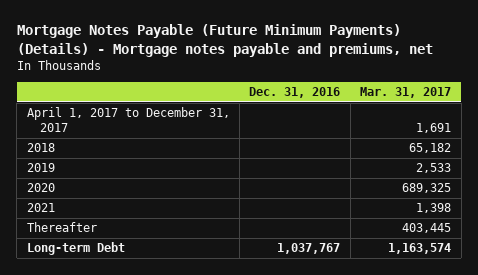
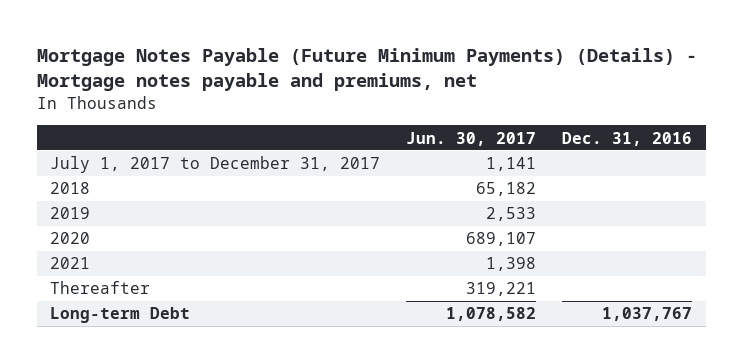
[360,87,452,99] Mar. 31, 2017 -> none
none -> [406,131,537,146] Jun. 30, 2017
[26,107,230,133] April 1, 2017 to December 31, 2017 -> [50,156,381,174] July 1, 2017 to December 31, 2017

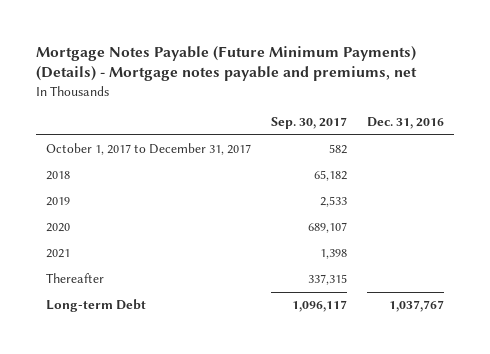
[406,131,537,146] Jun. 30, 2017 -> none
none -> [271,117,348,130] Sep. 30, 2017
[50,156,381,174] July 1, 2017 to December 31, 2017 -> [45,143,251,156] October 1, 2017 to December 31, 2017

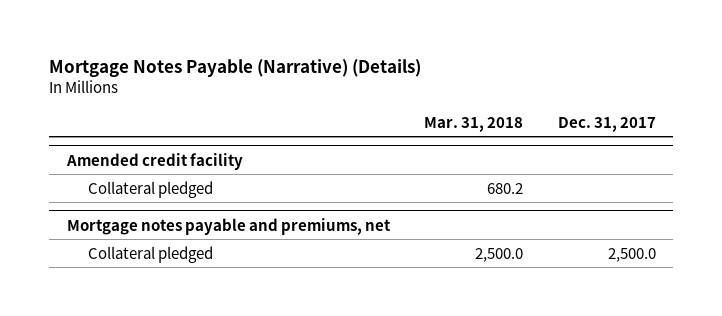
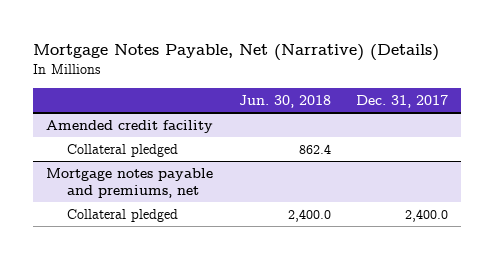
[49,58,422,77] Mortgage Notes Payable (Narrative) (Details) -> [33,44,440,62] Mortgage Notes Payable, Net (Narrative) (Details)
[424,116,524,132] Mar. 31, 2018 -> none
none -> [238,94,331,108] Jun. 30, 2018
[607,247,656,262] 2,500.0 -> [405,208,449,222] 2,400.0

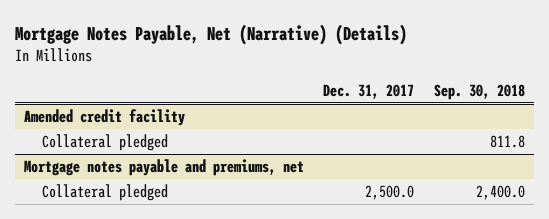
[238,94,331,108] Jun. 30, 2018 -> none
none -> [433,83,525,100] Sep. 30, 2018
[405,208,449,222] 2,400.0 -> [365,185,415,201] 2,500.0

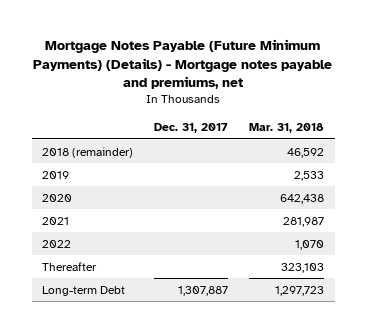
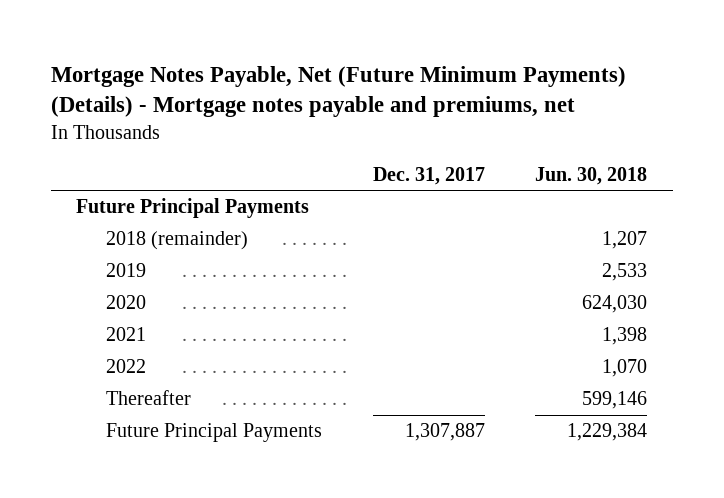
[33,39,333,90] Mortgage Notes Payable (Future Minimum Payments) (Details) - Mortgage notes payable and premiums, net -> [50,65,626,118] Mortgage Notes Payable, Net (Future Minimum Payments) (Details) - Mortgage notes payable and premiums, net
[249,123,325,134] Mar. 31, 2018 -> none
none -> [535,166,648,185] Jun. 30, 2018
none -> [76,198,310,219] Future Principal Payments
[42,285,126,296] Long-term Debt -> [105,423,322,443] Future Principal Payments

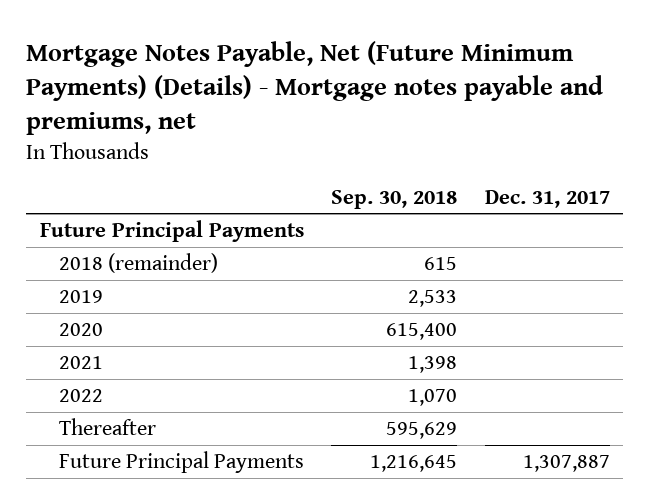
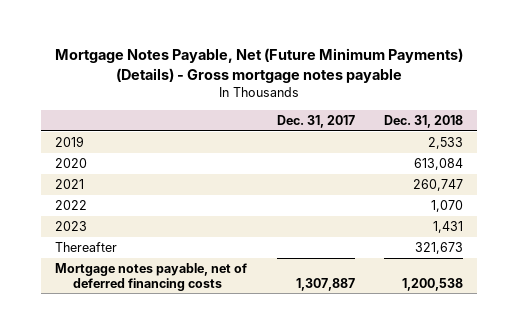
[26,40,604,135] Mortgage Notes Payable, Net (Future Minimum Payments) (Details) - Mortgage notes payable and premiums, net -> [55,48,464,84] Mortgage Notes Payable, Net (Future Minimum Payments) (Details) - Gross mortgage notes payable
[331,189,458,209] Sep. 30, 2018 -> none
none -> [383,114,463,128] Dec. 31, 2018
[40,220,305,243] Future Principal Payments -> none
[59,253,219,274] 2018 (remainder) -> none
none -> [55,221,88,232] 2023
[59,451,305,474] Future Principal Payments -> [55,263,248,291] Mortgage notes payable, net of deferred financing costs

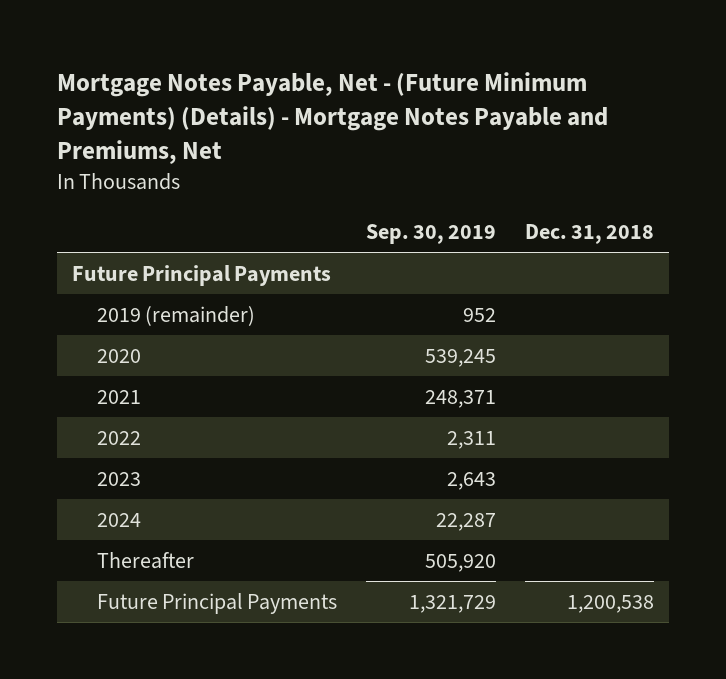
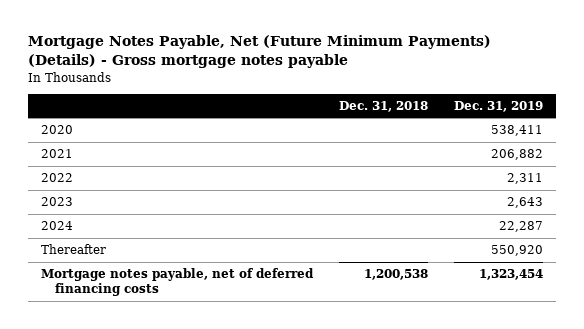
[57,72,609,165] Mortgage Notes Payable, Net - (Future Minimum Payments) (Details) - Mortgage Notes Payable and Premiums, Net -> [27,35,491,69] Mortgage Notes Payable, Net (Future Minimum Payments) (Details) - Gross mortgage notes payable
[366,223,497,244] Sep. 30, 2019 -> none
none -> [453,100,543,112] Dec. 31, 2019
[71,264,331,286] Future Principal Payments -> none
[96,305,255,326] 2019 (remainder) -> none
[96,592,337,614] Future Principal Payments -> [40,268,314,297] Mortgage notes payable, net of deferred financing costs

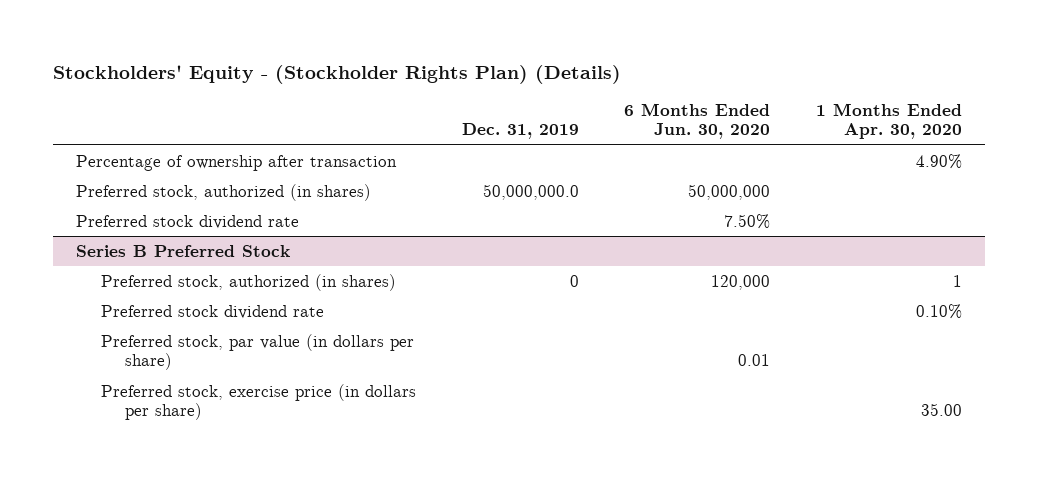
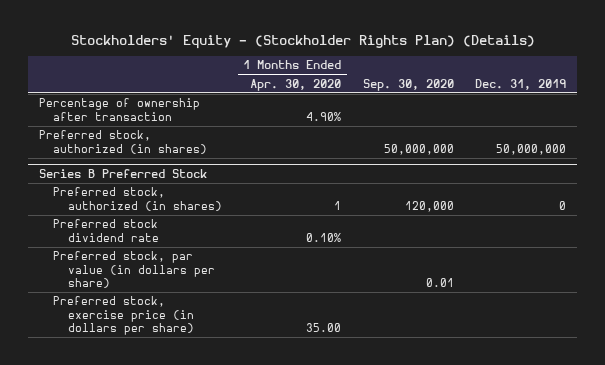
[624,102,771,140] 6 Months Ended Jun. 30, 2020 -> none
none -> [362,78,454,91] Sep. 30, 2020
[76,214,300,229] Preferred stock dividend rate -> none
[482,183,579,200] 50,000,000.0 -> [496,143,567,155] 50,000,000

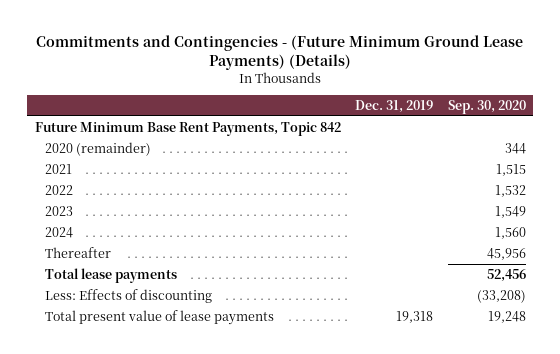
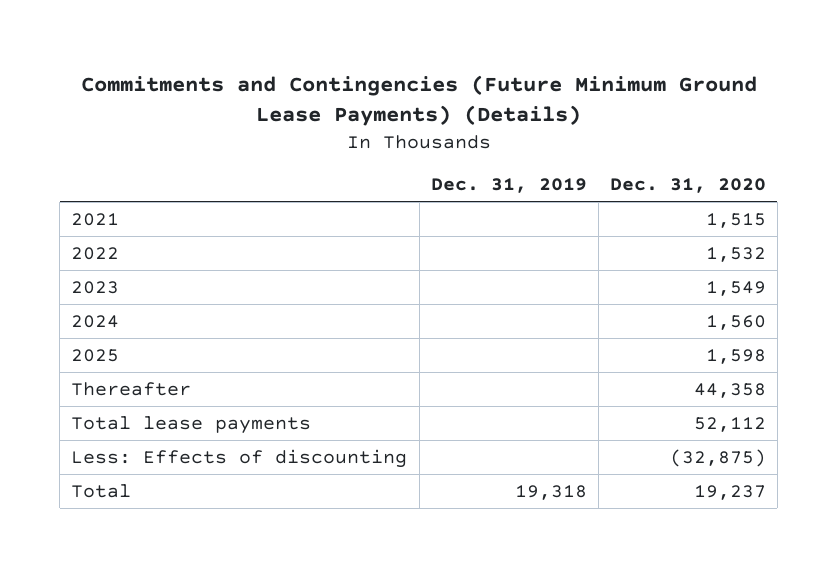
[36,34,524,70] Commitments and Contingencies - (Future Minimum Ground Lease Payments) (Details) -> [80,74,757,127] Commitments and Contingencies (Future Minimum Ground Lease Payments) (Details)
[447,99,526,114] Sep. 30, 2020 -> none
none -> [609,178,766,194] Dec. 31, 2020
[34,121,341,136] Future Minimum Base Rent Payments, Topic 842 -> none
[45,141,152,156] 2020 (remainder) -> none
none -> [71,348,120,362] 2025
[45,309,275,325] Total present value of lease payments -> [71,483,132,498] Total

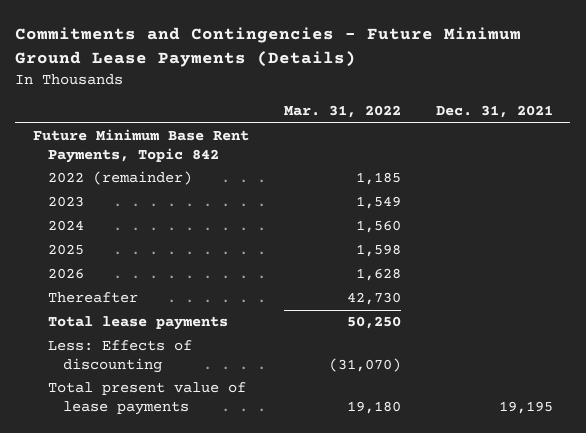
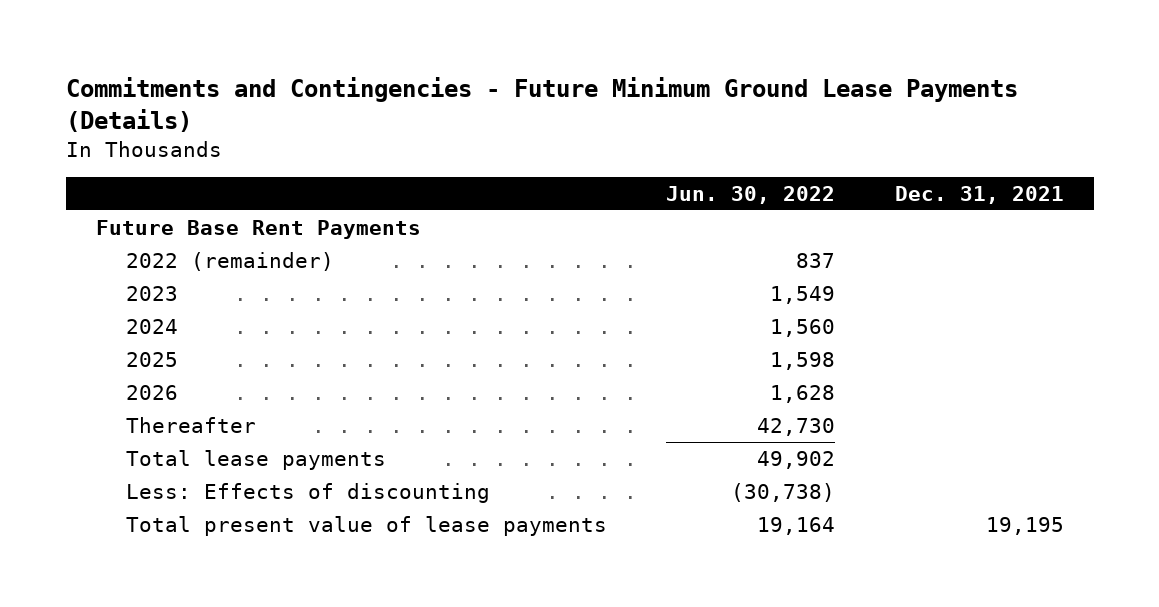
[283,105,401,119] Mar. 31, 2022 -> none
none -> [666,185,836,204] Jun. 30, 2022
[32,129,249,163] Future Minimum Base Rent Payments, Topic 842 -> [95,219,421,239] Future Base Rent Payments

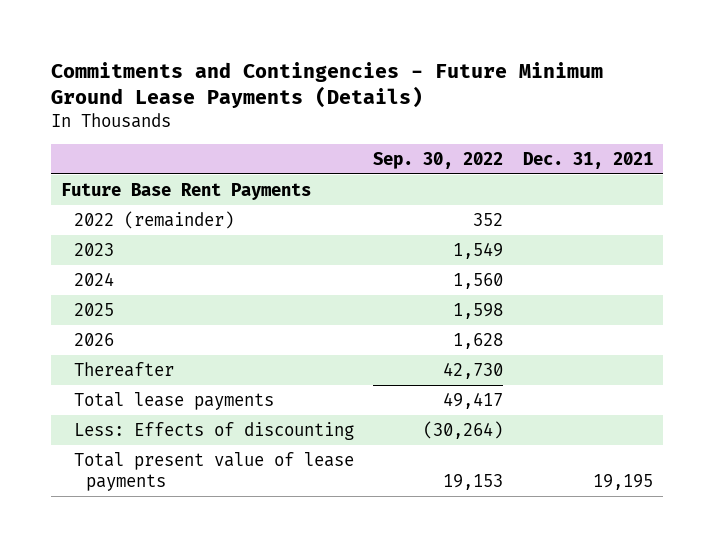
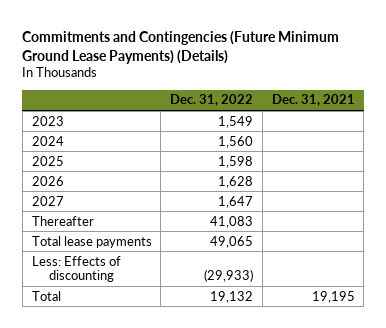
[51,61,604,109] Commitments and Contingencies - Future Minimum Ground Lease Payments (Details) -> [22,30,340,64] Commitments and Contingencies (Future Minimum Ground Lease Payments) (Details)
[373,151,504,169] Sep. 30, 2022 -> none
none -> [170,94,254,107] Dec. 31, 2022
[61,182,312,200] Future Base Rent Payments -> none
[73,210,234,229] 2022 (remainder) -> none
none -> [31,195,64,206] 2027
[73,451,354,491] Total present value of lease payments -> [31,290,61,301] Total

